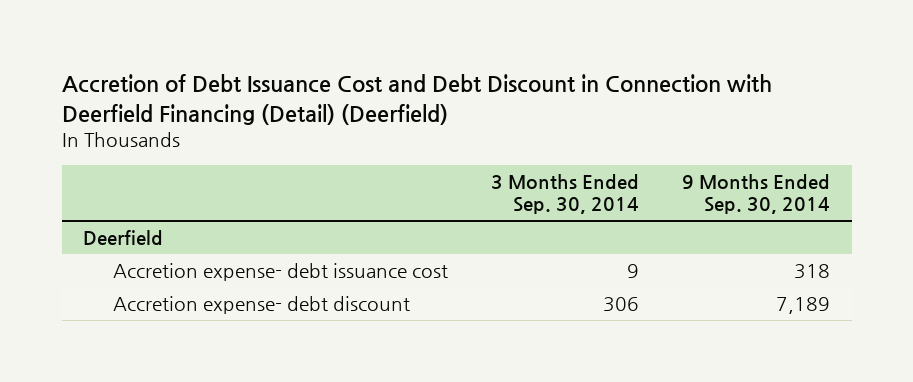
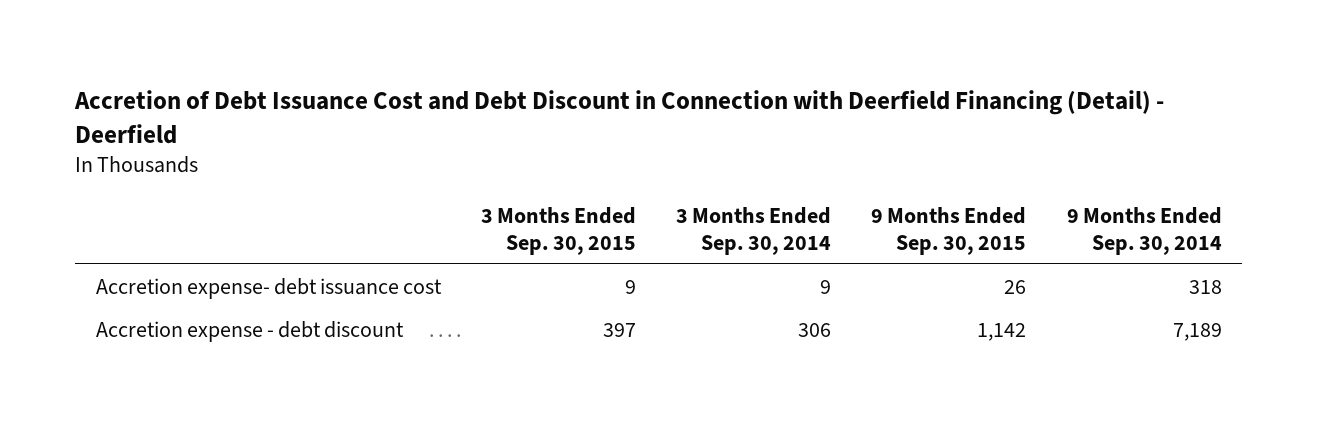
[61,74,772,125] Accretion of Debt Issuance Cost and Debt Discount in Connection with Deerfield Financing (Detail) (Deerfield) -> [74,90,1165,144] Accretion of Debt Issuance Cost and Debt Discount in Connection with Deerfield Financing (Detail) - Deerfield
none -> [480,206,636,255] 3 Months Ended Sep. 30, 2015
none -> [871,206,1027,255] 9 Months Ended Sep. 30, 2015
[83,230,164,246] Deerfield -> none
[113,296,411,315] Accretion expense- debt discount -> [95,320,404,342] Accretion expense - debt discount

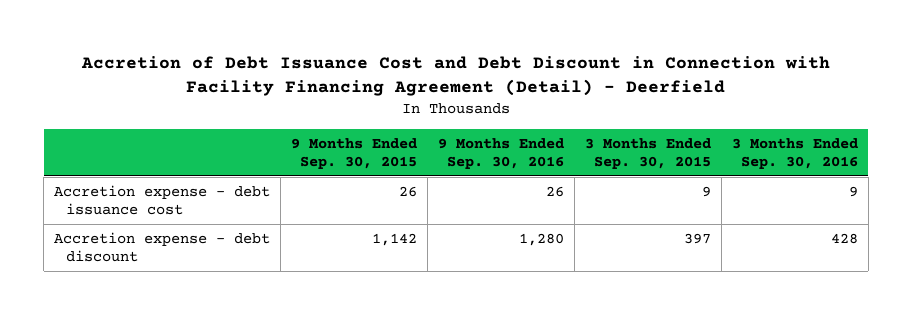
[74,90,1165,144] Accretion of Debt Issuance Cost and Debt Discount in Connection with Deerfield Financing (Detail) - Deerfield -> [80,55,830,97] Accretion of Debt Issuance Cost and Debt Discount in Connection with Facility Financing Agreement (Detail) - Deerfield
[676,206,832,255] 3 Months Ended Sep. 30, 2014 -> none
[1066,206,1222,255] 9 Months Ended Sep. 30, 2014 -> none
none -> [437,137,564,170] 9 Months Ended Sep. 30, 2016
none -> [731,137,858,170] 3 Months Ended Sep. 30, 2016
[95,277,442,299] Accretion expense- debt issuance cost -> [53,184,270,216] Accretion expense - debt issuance cost

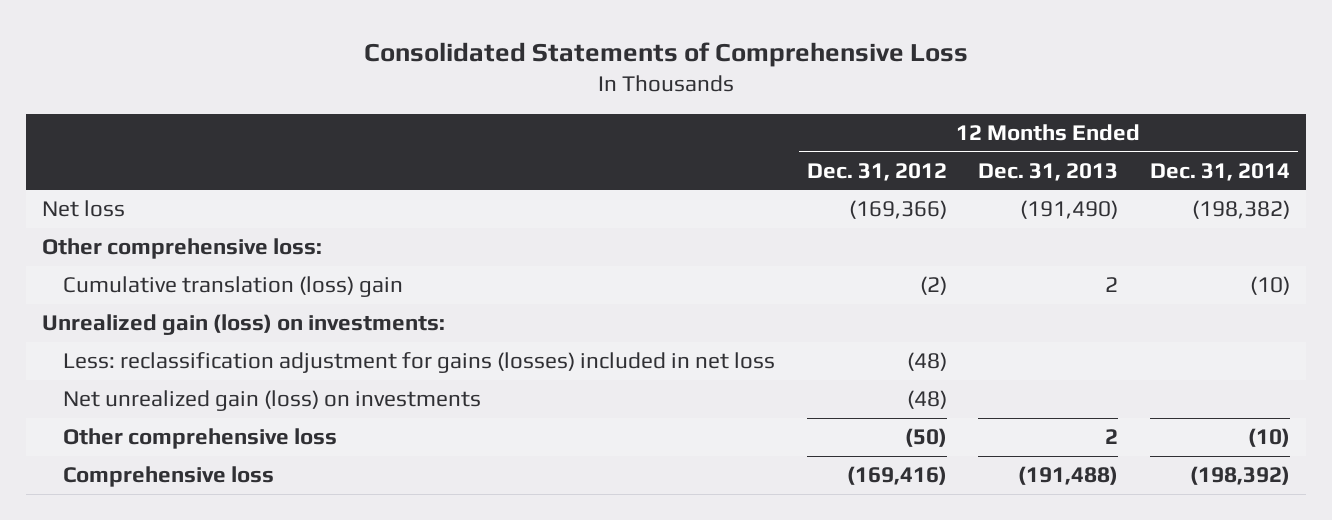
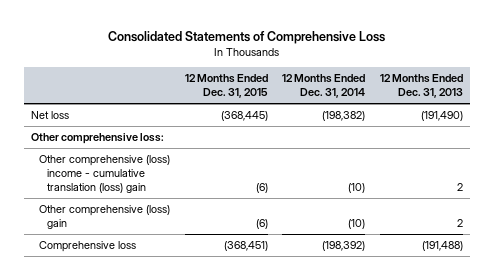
[806,162,947,181] Dec. 31, 2012 -> none
none -> [184,74,268,99] 12 Months Ended Dec. 31, 2015
[41,314,445,336] Unrealized gain (loss) on investments: -> none
[63,352,776,374] Less: reclassification adjustment for gains (losses) included in net loss -> none
[63,390,482,412] Net unrealized gain (loss) on investments -> none
[63,276,404,298] Cumulative translation (loss) gain -> [39,155,171,193] Other comprehensive (loss) income - cumulative translation (loss) gain
[63,428,338,450] Other comprehensive loss -> [39,205,171,230] Other comprehensive (loss) gain

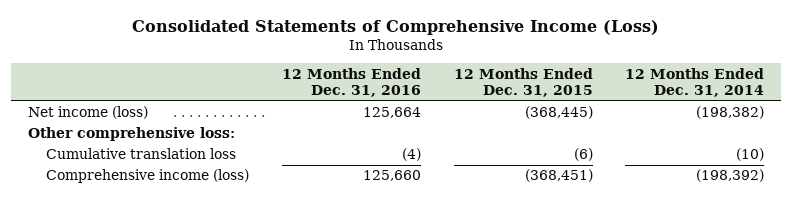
[108,31,386,45] Consolidated Statements of Comprehensive Loss -> [131,19,659,35] Consolidated Statements of Comprehensive Income (Loss)
[379,74,463,99] 12 Months Ended Dec. 31, 2013 -> none
none -> [281,67,421,98] 12 Months Ended Dec. 31, 2016
[31,111,70,120] Net loss -> [27,106,148,120] Net income (loss)
[39,205,171,230] Other comprehensive (loss) gain -> none
[39,155,171,193] Other comprehensive (loss) income - cumulative translation (loss) gain -> [46,148,237,160] Cumulative translation loss
[39,241,137,253] Comprehensive loss -> [46,169,250,184] Comprehensive income (loss)

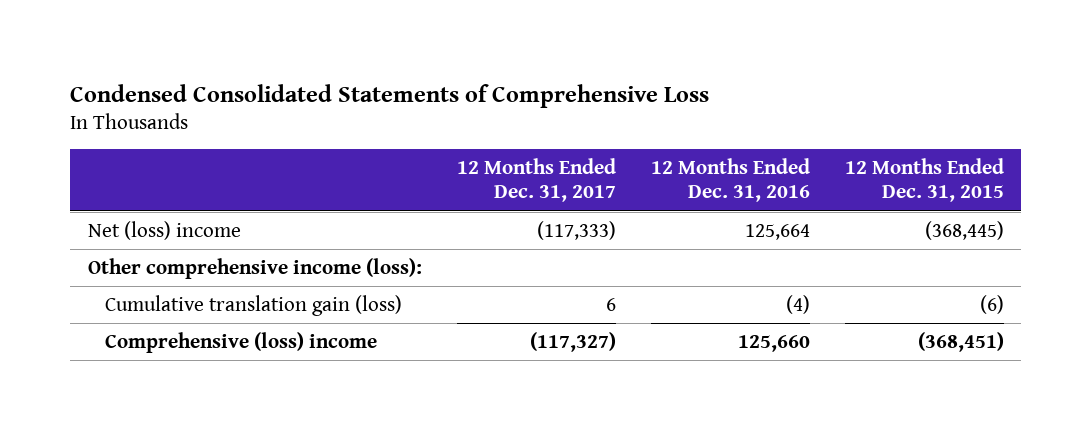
[131,19,659,35] Consolidated Statements of Comprehensive Income (Loss) -> [70,83,710,108] Condensed Consolidated Statements of Comprehensive Loss
[625,67,765,98] 12 Months Ended Dec. 31, 2014 -> none
none -> [456,158,616,203] 12 Months Ended Dec. 31, 2017
[27,106,148,120] Net income (loss) -> [87,220,241,240] Net (loss) income
[27,127,235,142] Other comprehensive loss: -> [87,257,422,279] Other comprehensive income (loss):
[46,148,237,160] Cumulative translation loss -> [104,294,402,316] Cumulative translation gain (loss)
[46,169,250,184] Comprehensive income (loss) -> [104,331,377,353] Comprehensive (loss) income

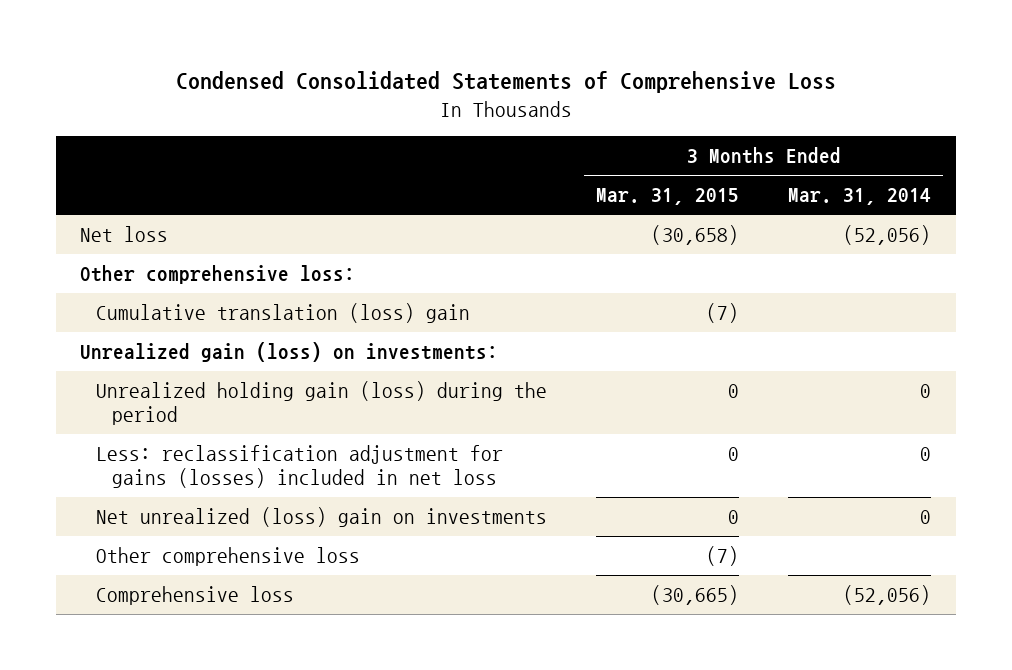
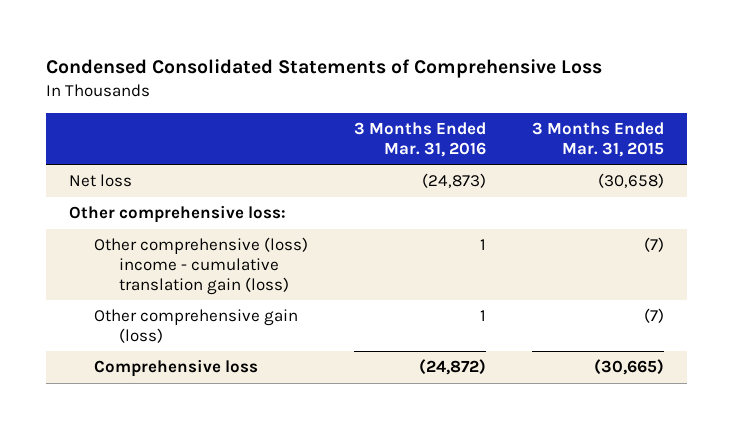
[788,188,932,206] Mar. 31, 2014 -> none
none -> [354,122,487,158] 3 Months Ended Mar. 31, 2016
[80,342,499,363] Unrealized gain (loss) on investments: -> none
[96,381,548,426] Unrealized holding gain (loss) during the period -> none
[96,445,504,489] Less: reclassification adjustment for gains (losses) included in net loss -> none
[96,507,548,528] Net unrealized (loss) gain on investments -> none
[96,303,471,324] Cumulative translation (loss) gain -> [94,237,309,295] Other comprehensive (loss) income - cumulative translation gain (loss)
[96,547,361,567] Other comprehensive loss -> [94,309,299,344] Other comprehensive gain (loss)

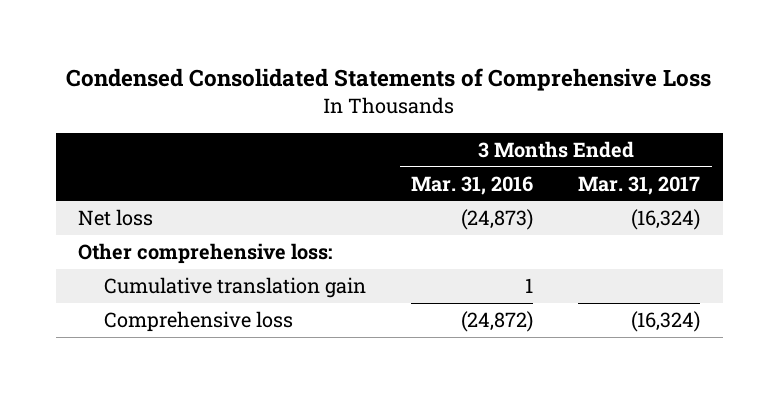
[531,122,664,158] 3 Months Ended Mar. 31, 2015 -> none
none -> [578,175,701,195] Mar. 31, 2017
[94,309,299,344] Other comprehensive gain (loss) -> none
[94,237,309,295] Other comprehensive (loss) income - cumulative translation gain (loss) -> [103,276,366,298] Cumulative translation gain

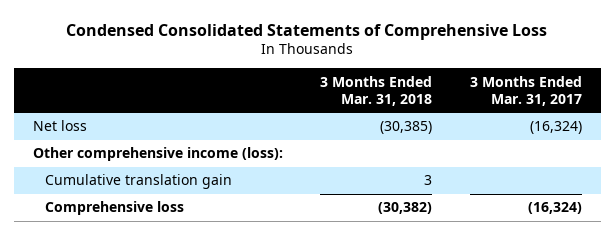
[411,175,534,195] Mar. 31, 2016 -> none
none -> [320,75,433,106] 3 Months Ended Mar. 31, 2018
[78,242,333,264] Other comprehensive loss: -> [32,147,283,162] Other comprehensive income (loss):

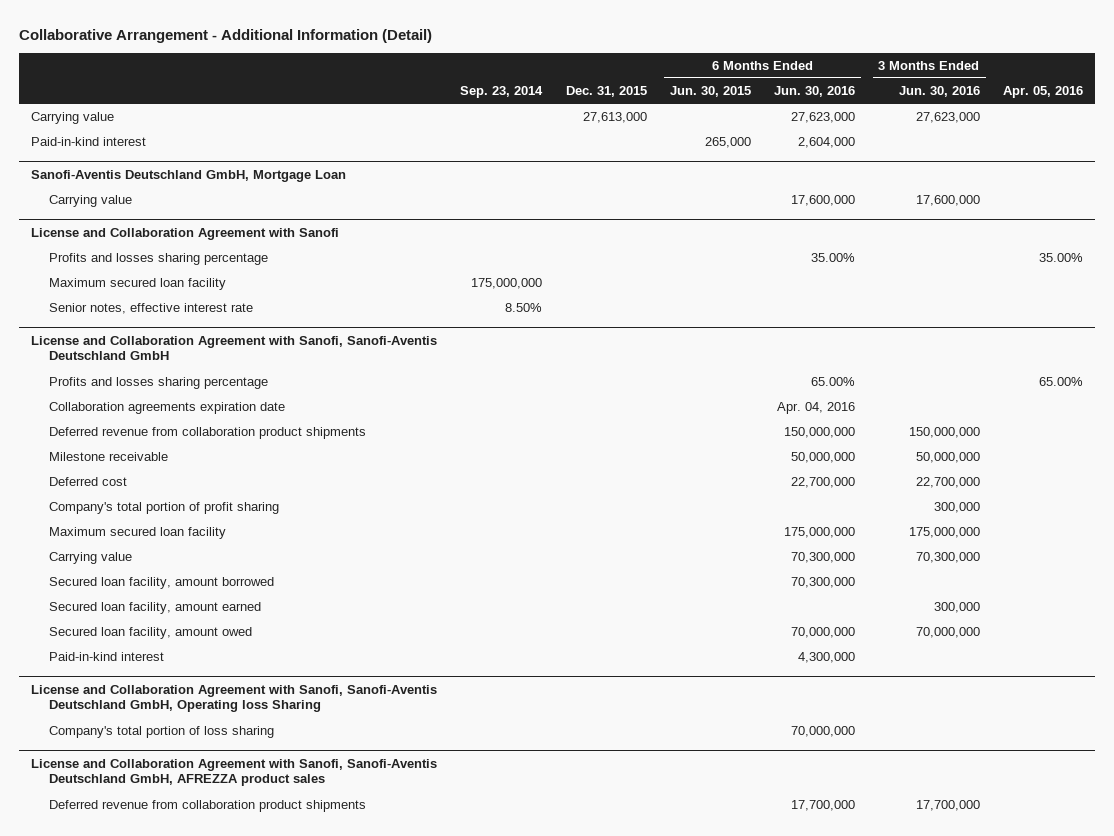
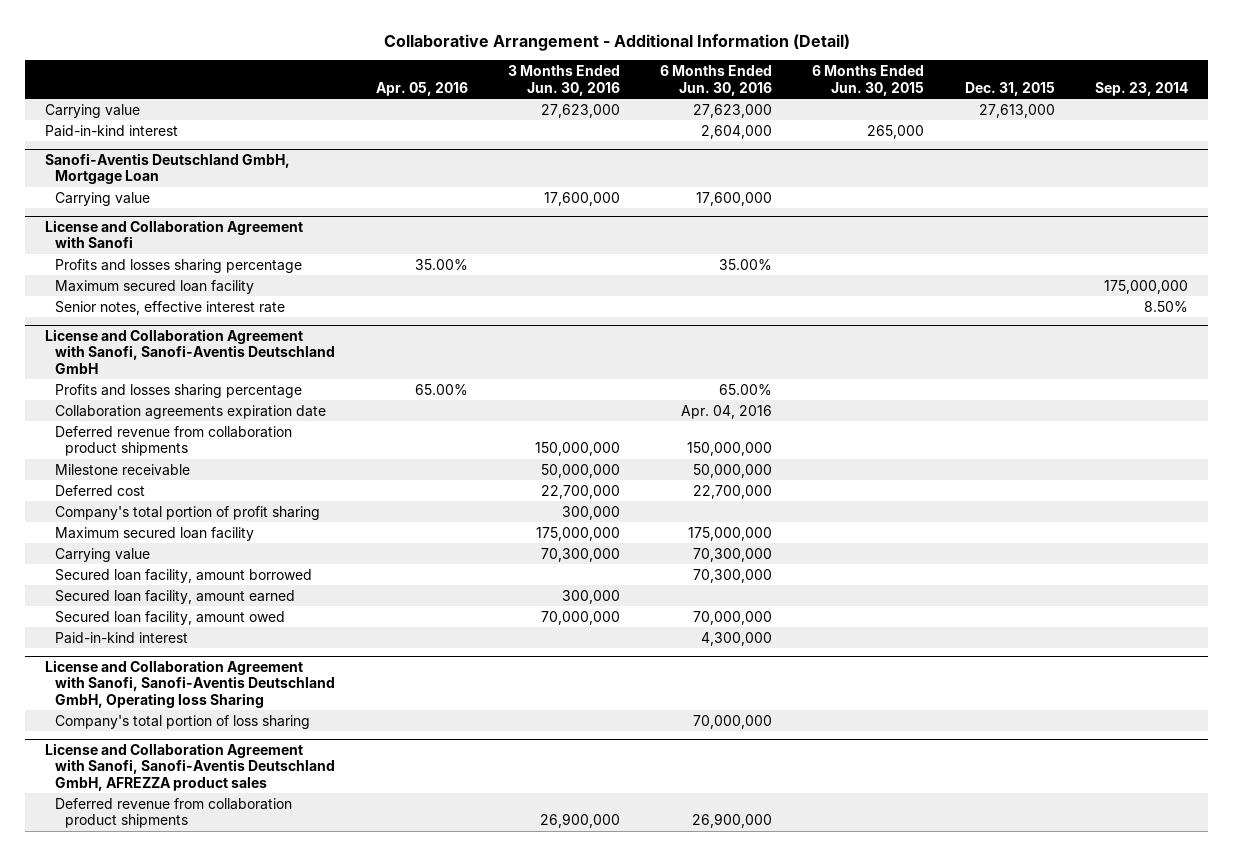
[791,800,856,812] 17,700,000 -> [692,813,773,829] 26,900,000
[915,800,980,812] 17,700,000 -> [539,813,620,829] 26,900,000

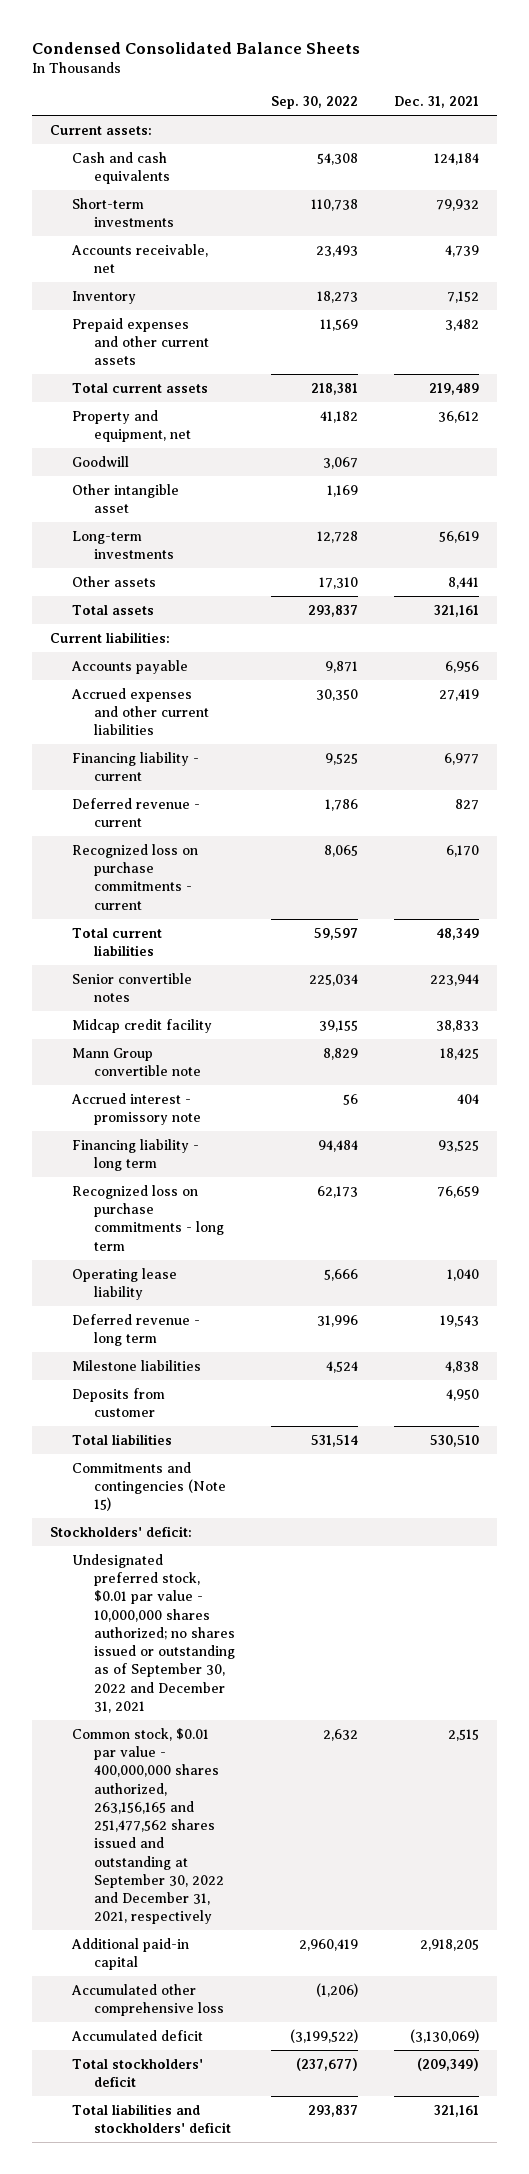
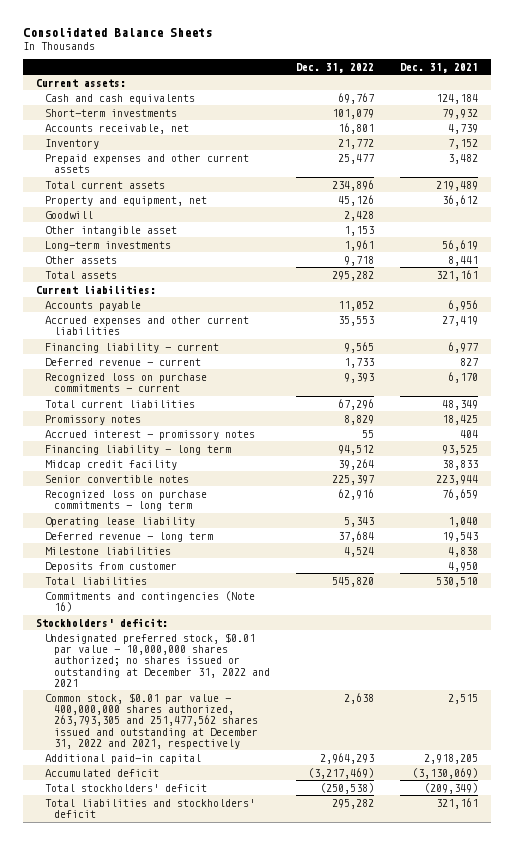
[32,42,361,55] Condensed Consolidated Balance Sheets -> [23,27,213,38] Consolidated Balance Sheets
[271,96,359,110] Sep. 30, 2022 -> none
none -> [295,62,374,73] Dec. 31, 2022
[72,1047,202,1077] Mann Group convertible note -> [45,414,142,425] Promissory notes
[71,1092,202,1126] Accrued interest - promissory note -> [45,429,256,440] Accrued interest - promissory notes
[72,1018,213,1033] Midcap credit facility -> [45,459,178,470] Midcap credit facility
[72,972,193,1003] Senior convertible notes -> [45,474,190,483] Senior convertible notes
[72,1461,227,1512] Commitments and contingencies (Note 15) -> [45,590,256,613] Commitments and contingencies (Note 16)
[72,1553,236,1713] Undesignated preferred stock, $0.01 par value - 10,000,000 shares authorized; no shares issued or outstanding as of September 30, 2022 and December 31, 2021 -> [45,632,271,687] Undesignated preferred stock, $0.01 par value - 10,000,000 shares authorized; no shares issued or outstanding at December 31, 2022 and 2021
[72,1727,225,1925] Common stock, $0.01 par value - 400,000,000 shares authorized, 263,156,165 and 251,477,562 shares issued and outstanding at September 30, 2022 and December 31, 2021, respectively -> [45,692,259,749] Common stock, $0.01 par value - 400,000,000 shares authorized, 263,793,305 and 251,477,562 shares issued and outstanding at December 31, 2022 and 2021, respectively
[71,1983,225,2017] Accumulated other comprehensive loss -> none

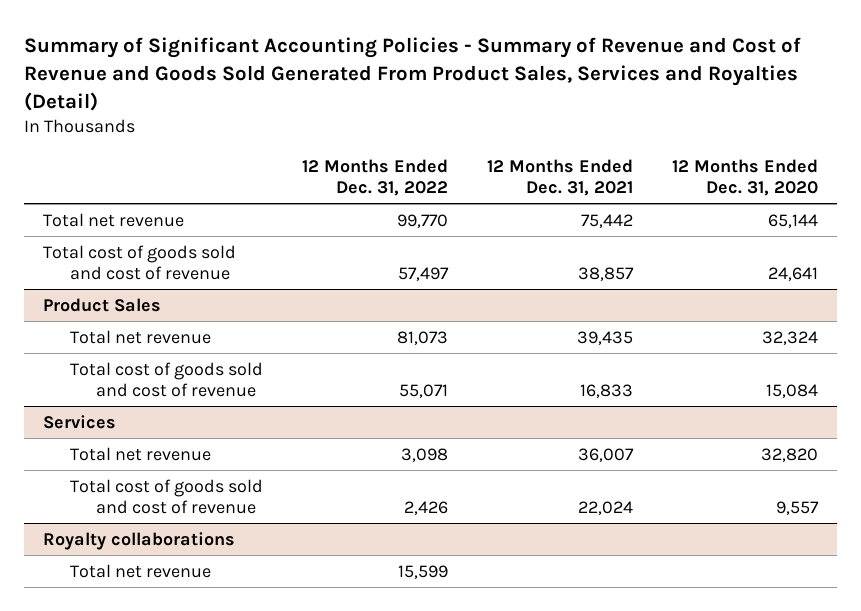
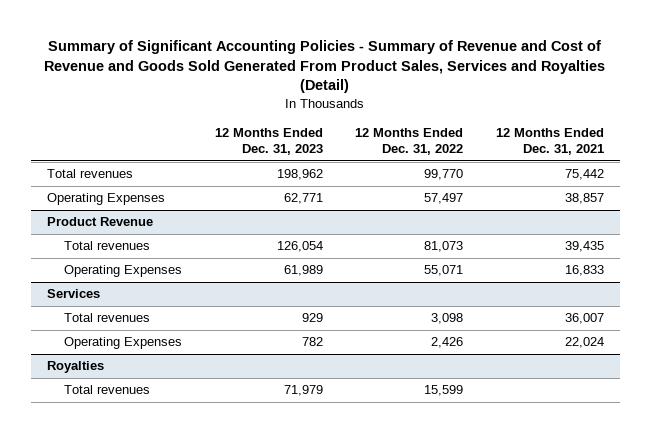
[671,158,818,196] 12 Months Ended Dec. 31, 2020 -> none
none -> [214,127,323,156] 12 Months Ended Dec. 31, 2023
[43,297,162,312] Product Sales -> none
[43,212,185,227] Total net revenue -> [47,169,134,179] Total revenues
[43,244,237,280] Total cost of goods sold and cost of revenue -> [47,193,166,206] Operating Expenses
none -> [47,217,154,227] Product Revenue
[69,329,211,344] Total net revenue -> [64,241,151,251] Total revenues
[69,361,263,397] Total cost of goods sold and cost of revenue -> [64,265,183,278] Operating Expenses
[69,446,211,461] Total net revenue -> [64,313,151,323] Total revenues
[69,478,263,514] Total cost of goods sold and cost of revenue -> [64,337,183,350] Operating Expenses
[43,531,236,550] Royalty collaborations -> [47,361,105,374] Royalties
[69,563,211,578] Total net revenue -> [64,385,151,395] Total revenues

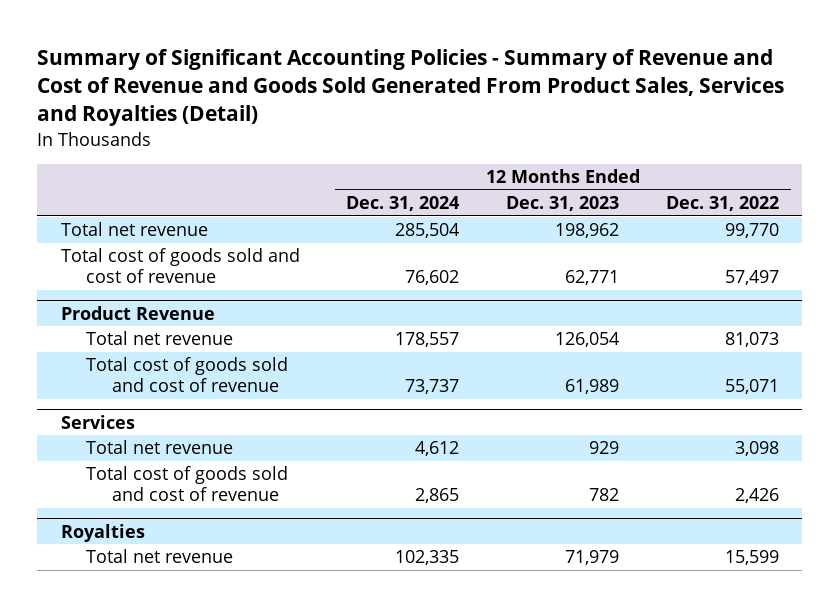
[495,127,604,156] 12 Months Ended Dec. 31, 2021 -> none
none -> [346,196,460,212] Dec. 31, 2024
[47,169,134,179] Total revenues -> [60,222,208,237] Total net revenue
[47,193,166,206] Operating Expenses -> [60,248,300,284] Total cost of goods sold and cost of revenue
[64,241,151,251] Total revenues -> [86,331,234,346] Total net revenue
[64,265,183,278] Operating Expenses -> [86,357,289,393] Total cost of goods sold and cost of revenue
[64,313,151,323] Total revenues -> [86,440,234,455] Total net revenue
[64,337,183,350] Operating Expenses -> [86,466,289,502] Total cost of goods sold and cost of revenue
[64,385,151,395] Total revenues -> [86,549,234,564] Total net revenue

